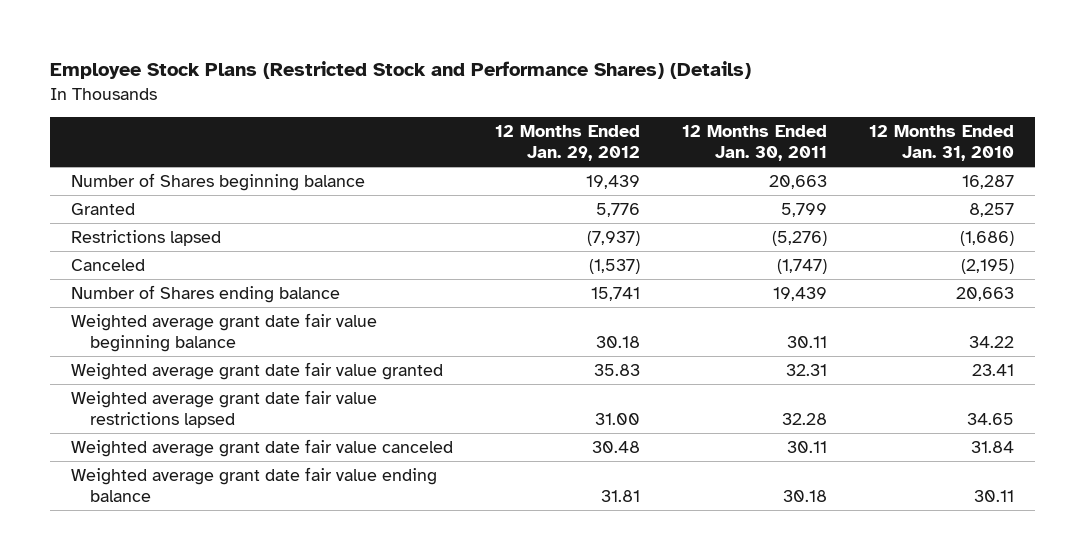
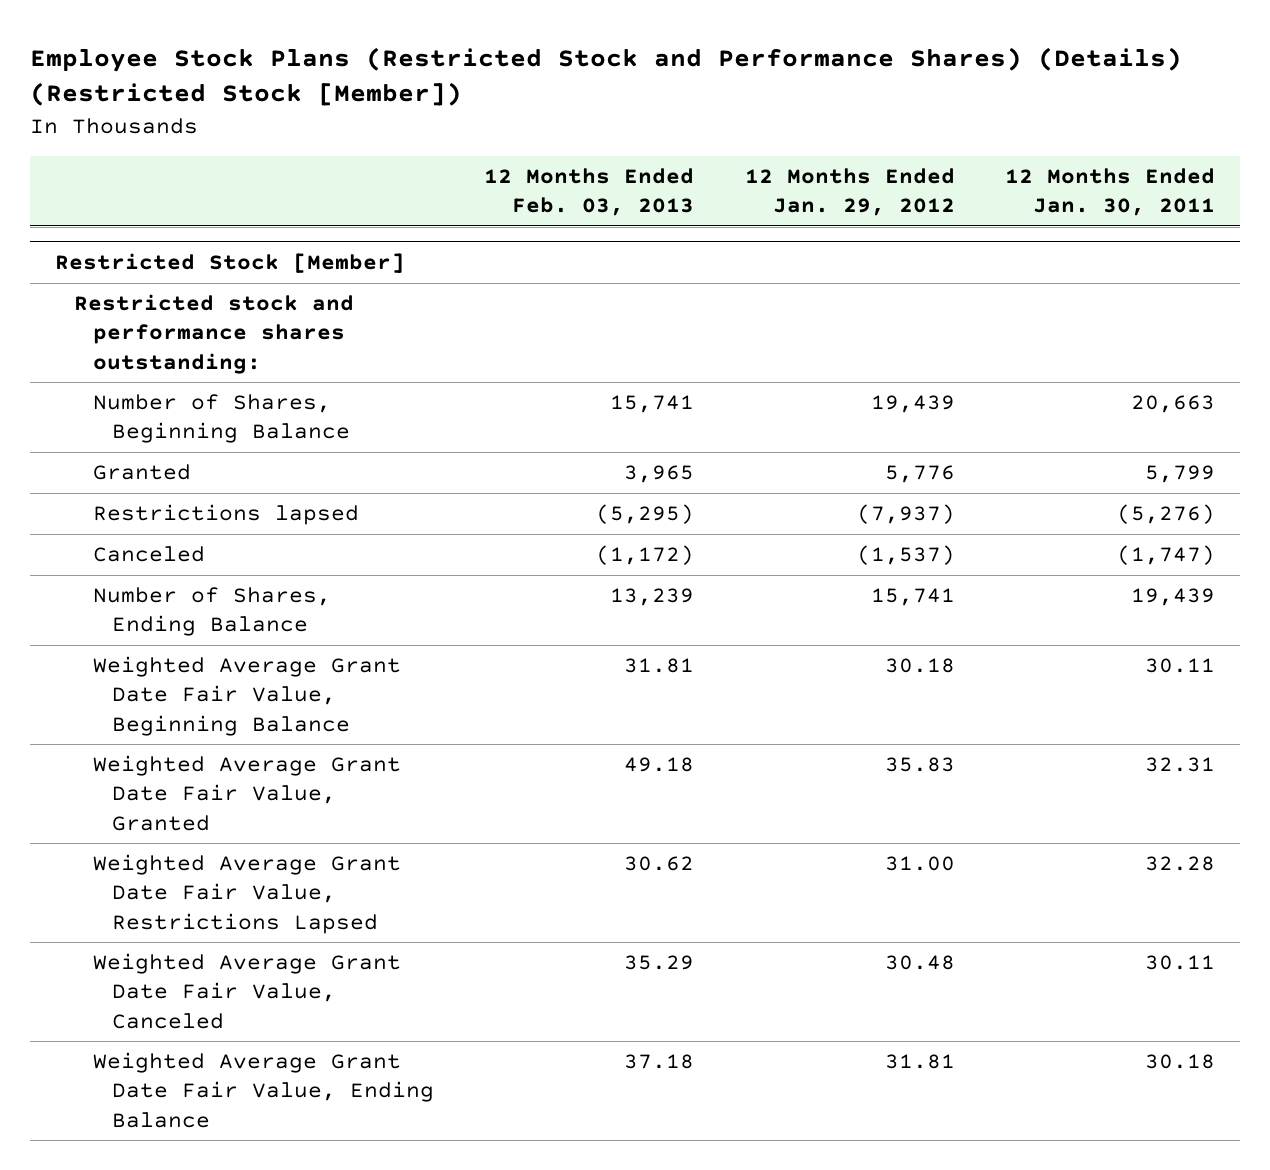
[49,61,751,80] Employee Stock Plans (Restricted Stock and Performance Shares) (Details) -> [29,46,1182,107] Employee Stock Plans (Restricted Stock and Performance Shares) (Details) (Restricted Stock [Member])
[868,125,1014,161] 12 Months Ended Jan. 31, 2010 -> none
none -> [484,167,695,217] 12 Months Ended Feb. 03, 2013
none -> [55,252,406,273] Restricted Stock [Member]
none -> [73,294,354,374] Restricted stock and performance shares outstanding:
[70,173,365,192] Number of Shares beginning balance -> [92,394,350,444] Number of Shares, Beginning Balance
[70,285,340,304] Number of Shares ending balance -> [92,587,331,637] Number of Shares, Ending Balance
[70,313,377,352] Weighted average grant date fair value beginning balance -> [92,656,401,736] Weighted Average Grant Date Fair Value, Beginning Balance
[70,362,443,381] Weighted average grant date fair value granted -> [92,755,401,831] Weighted Average Grant Date Fair Value, Granted
[70,390,377,428] Weighted average grant date fair value restrictions lapsed -> [92,854,401,934] Weighted Average Grant Date Fair Value, Restrictions Lapsed
[70,439,453,458] Weighted average grant date fair value canceled -> [92,953,401,1029] Weighted Average Grant Date Fair Value, Canceled
[70,467,437,502] Weighted average grant date fair value ending balance -> [92,1052,434,1128] Weighted Average Grant Date Fair Value, Ending Balance

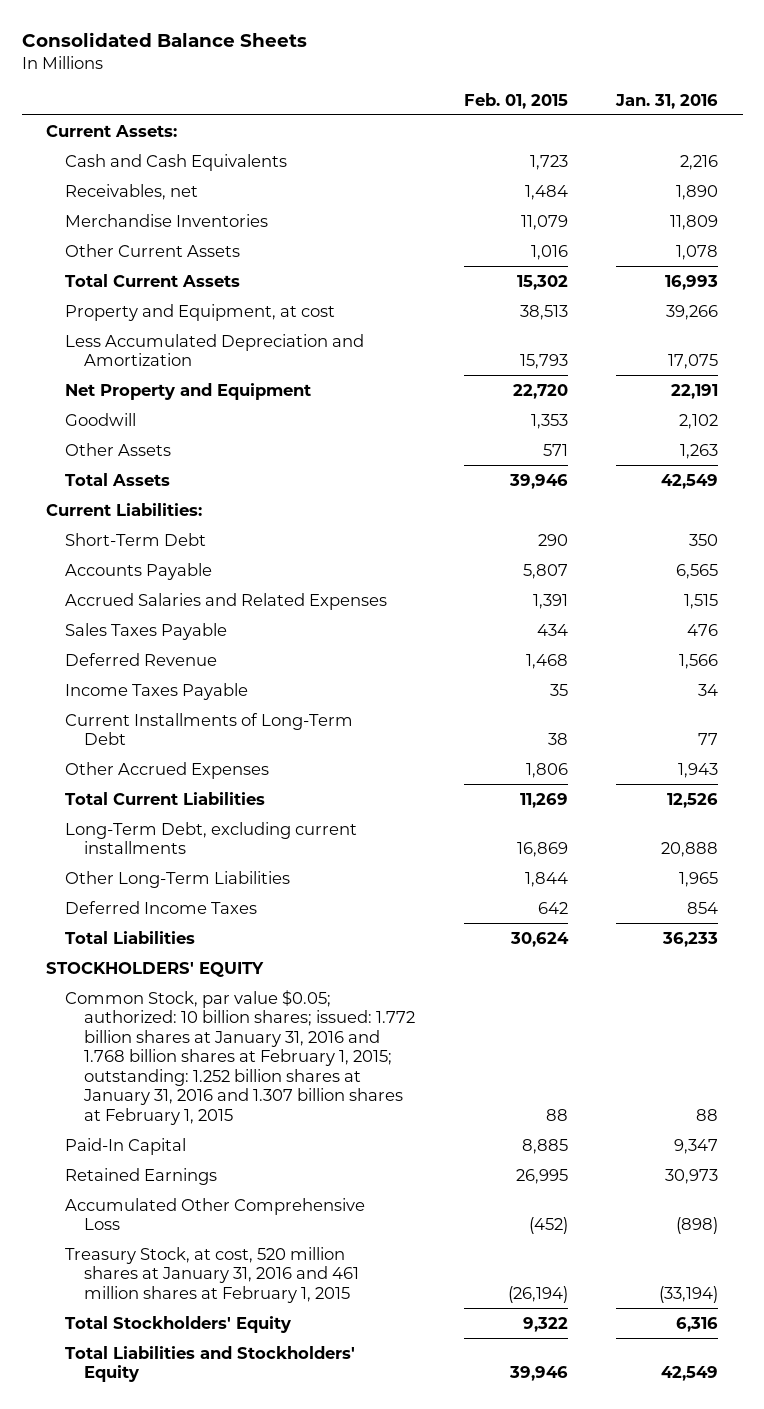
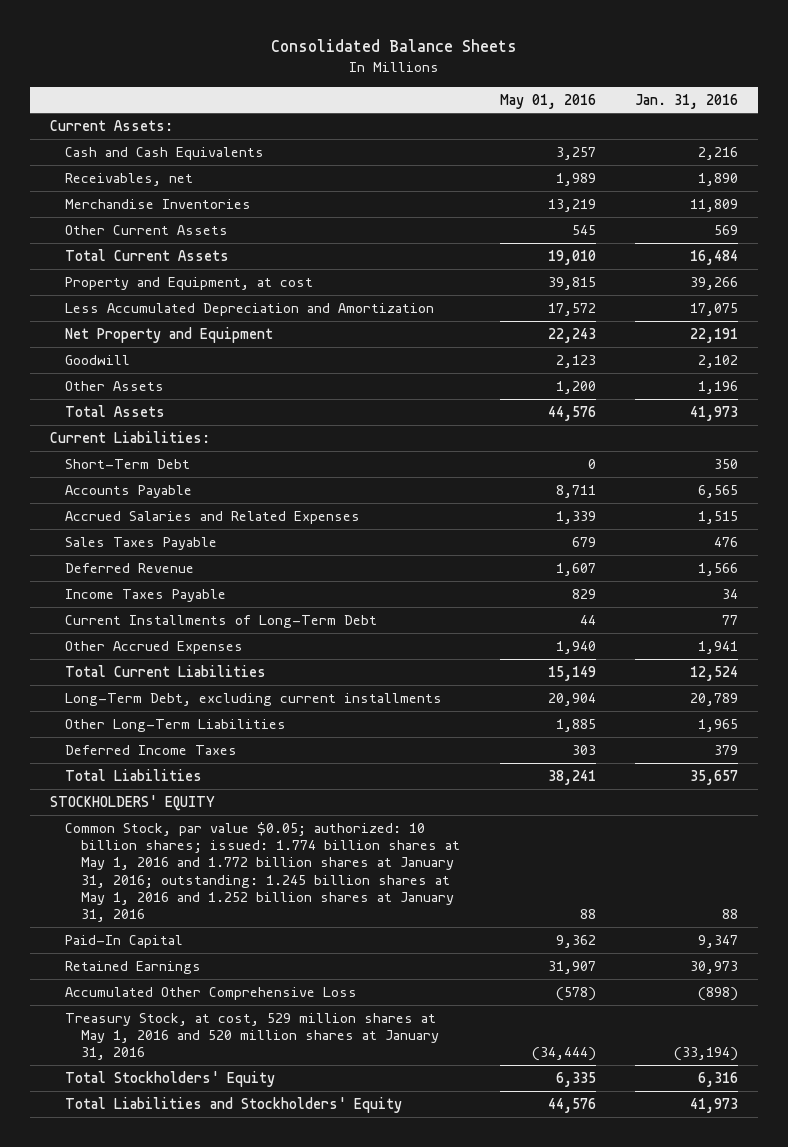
[463,92,568,109] Feb. 01, 2015 -> none
none -> [499,93,596,109] May 01, 2016
[676,244,719,260] 1,078 -> [714,224,739,235] 569
[665,274,719,290] 16,993 -> [690,249,739,265] 16,484
[680,443,719,459] 1,263 -> [698,380,739,394] 1,196
[661,473,719,489] 42,549 -> [690,405,739,421] 41,973
[678,762,719,778] 1,943 -> [698,640,739,654] 1,941
[667,792,719,808] 12,526 -> [690,665,739,681] 12,524
[661,842,719,858] 20,888 -> [690,692,739,706] 20,789
[687,901,719,914] 854 -> [714,744,739,755] 379
[662,931,719,947] 36,233 -> [690,769,739,785] 35,657
[65,989,416,1125] Common Stock, par value $0.05; authorized: 10 billion shares; issued: 1.772 billion shares at January 31, 2016 and 1.768 billion shares at February 1, 2015; outstanding: 1.252 billion shares at January 31, 2016 and 1.307 billion shares at February 1, 2015 -> [65,821,461,923] Common Stock, par value $0.05; authorized: 10 billion shares; issued: 1.774 billion shares at May 1, 2016 and 1.772 billion shares at January 31, 2016; outstanding: 1.245 billion shares at May 1, 2016 and 1.252 billion shares at January 31, 2016
[65,1246,360,1303] Treasury Stock, at cost, 520 million shares at January 31, 2016 and 461 million shares at February 1, 2015 -> [65,1012,440,1061] Treasury Stock, at cost, 529 million shares at May 1, 2016 and 520 million shares at January 31, 2016
[661,1366,719,1382] 42,549 -> [690,1097,739,1113] 41,973

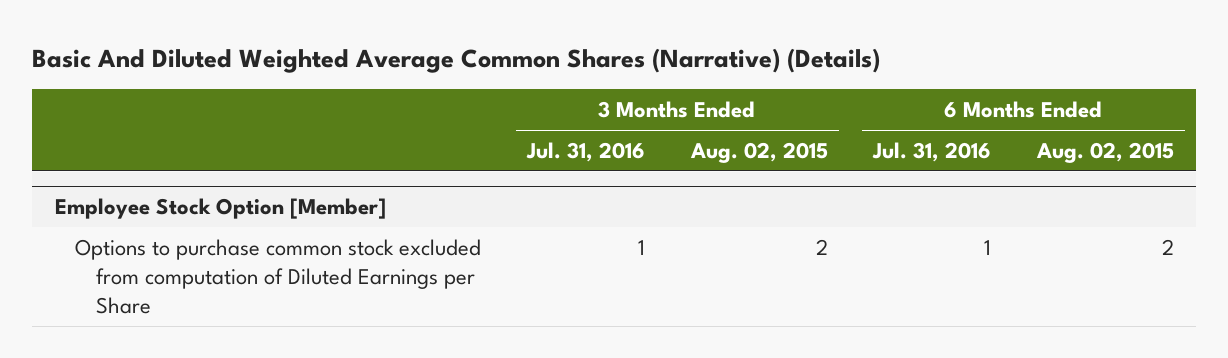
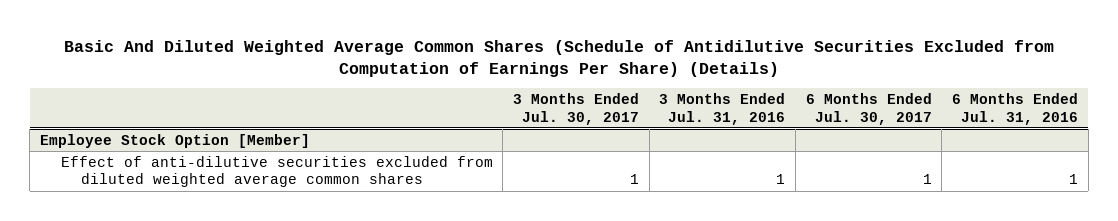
[31,47,880,73] Basic And Diluted Weighted Average Common Shares (Narrative) (Details) -> [63,39,1054,78] Basic And Diluted Weighted Average Common Shares (Schedule of Antidilutive Securities Excluded from Computation of Earnings Per Share) (Details)
[689,141,828,163] Aug. 02, 2015 -> none
[1035,141,1174,163] Aug. 02, 2015 -> none
none -> [512,93,639,125] 3 Months Ended Jul. 30, 2017
none -> [805,93,932,125] 6 Months Ended Jul. 30, 2017
[75,238,482,314] Options to purchase common stock excluded from computation of Diluted Earnings per Share -> [60,155,493,188] Effect of anti-dilutive securities excluded from diluted weighted average common shares

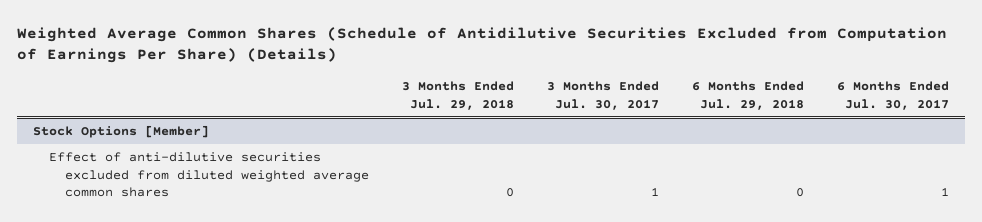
[63,39,1054,78] Basic And Diluted Weighted Average Common Shares (Schedule of Antidilutive Securities Excluded from Computation of Earnings Per Share) (Details) -> [16,26,947,64] Weighted Average Common Shares (Schedule of Antidilutive Securities Excluded from Computation of Earnings Per Share) (Details)
[659,93,786,125] 3 Months Ended Jul. 31, 2016 -> none
[951,93,1078,125] 6 Months Ended Jul. 31, 2016 -> none
none -> [402,81,515,110] 3 Months Ended Jul. 29, 2018
none -> [691,81,804,110] 6 Months Ended Jul. 29, 2018
[39,133,310,148] Employee Stock Option [Member] -> [33,125,210,139] Stock Options [Member]

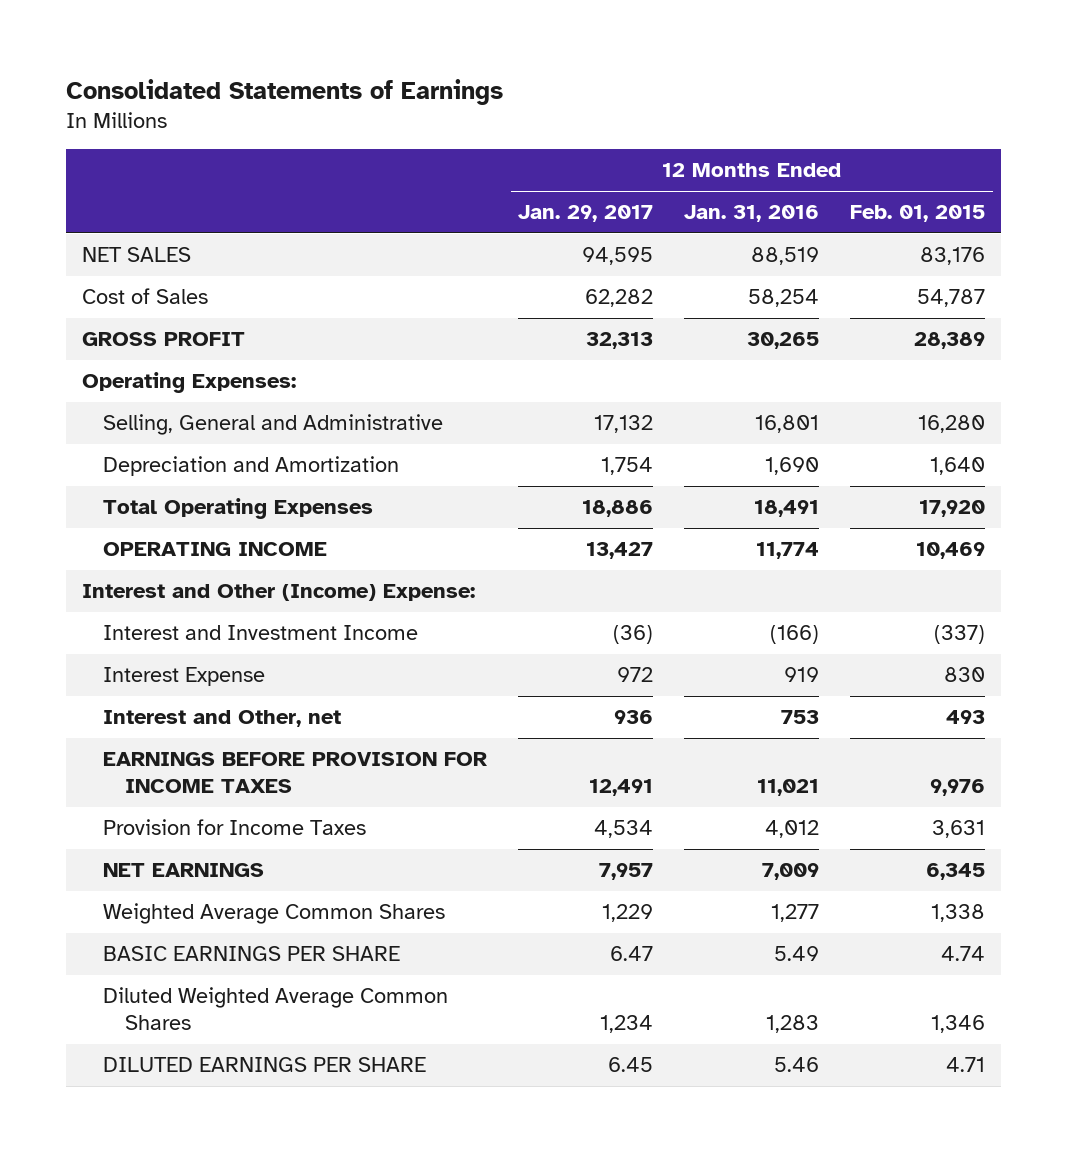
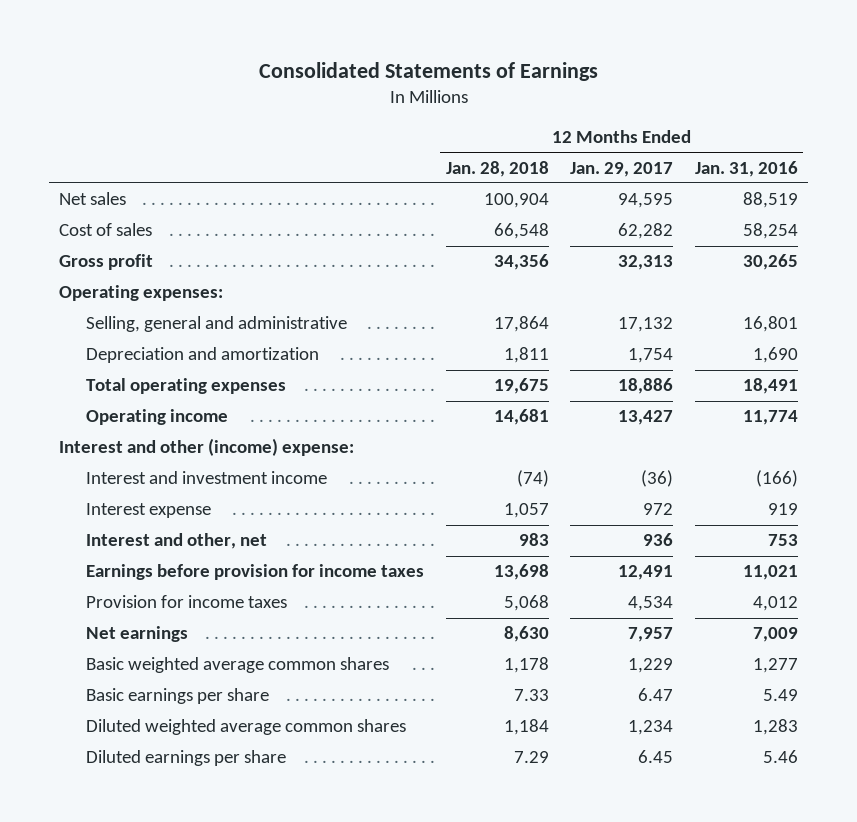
[850,205,986,223] Feb. 01, 2015 -> none
none -> [445,160,549,177] Jan. 28, 2018
[81,247,191,263] NET SALES -> [59,192,127,206] Net sales
[81,288,208,305] Cost of Sales -> [59,223,153,237] Cost of sales
[81,332,245,347] GROSS PROFIT -> [59,254,154,271] Gross profit
[81,372,296,394] Operating Expenses: -> [59,285,224,302] Operating expenses:
[103,414,444,436] Selling, General and Administrative -> [86,316,348,333] Selling, general and administrative
[103,456,400,477] Depreciation and Amortization -> [86,347,320,364] Depreciation and amortization
[103,498,374,520] Total Operating Expenses -> [86,378,287,395] Total operating expenses
[103,542,328,557] OPERATING INCOME -> [86,409,229,426] Operating income
[81,584,475,602] Interest and Other (Income) Expense: -> [59,438,355,457] Interest and other (income) expense:
[103,625,419,641] Interest and Investment Income -> [86,471,328,485] Interest and investment income
[103,667,266,687] Interest Expense -> [86,503,212,519] Interest expense
[103,710,342,728] Interest and Other, net -> [86,533,268,550] Interest and other, net
[103,752,489,793] EARNINGS BEFORE PROVISION FOR INCOME TAXES -> [86,564,425,581] Earnings before provision for income taxes
[103,819,367,836] Provision for Income Taxes -> [86,595,288,609] Provision for income taxes
[103,863,265,878] NET EARNINGS -> [86,626,189,643] Net earnings
[103,903,446,925] Weighted Average Common Shares -> [86,657,390,674] Basic weighted average common shares
[103,946,401,962] BASIC EARNINGS PER SHARE -> [86,688,270,705] Basic earnings per share
[103,987,449,1030] Diluted Weighted Average Common Shares -> [86,719,407,736] Diluted weighted average common shares
[103,1057,427,1073] DILUTED EARNINGS PER SHARE -> [86,750,287,767] Diluted earnings per share

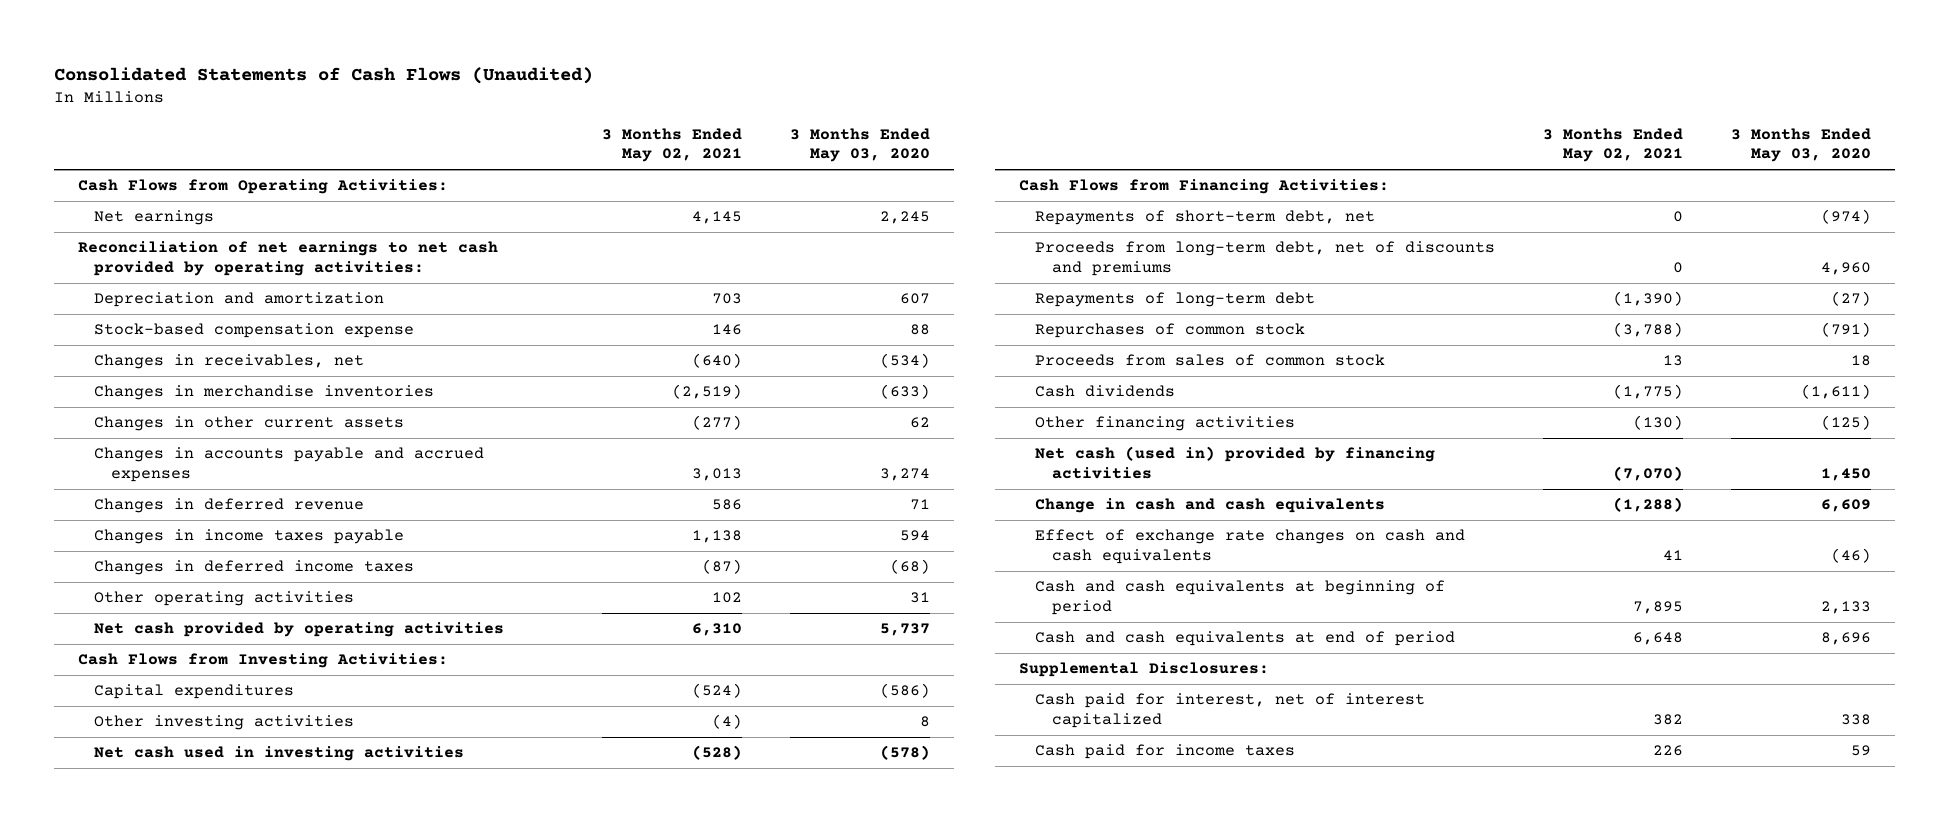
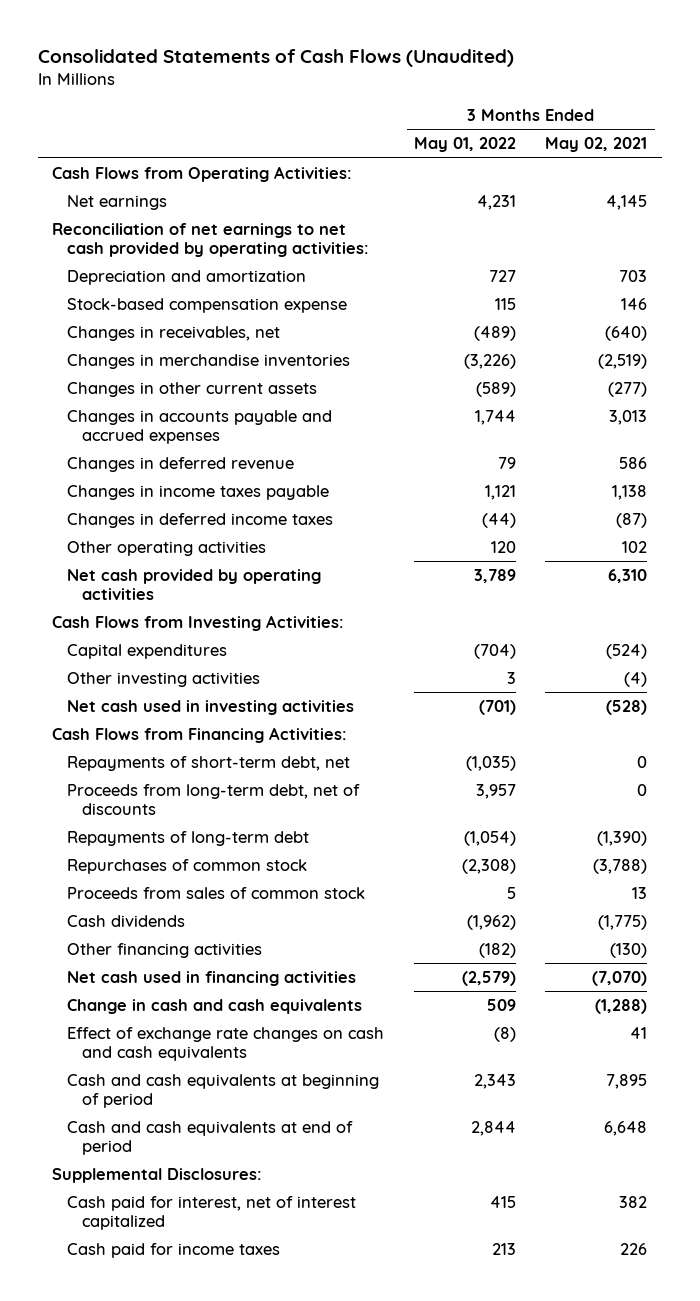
[790,127,931,163] 3 Months Ended May 03, 2020 -> none
none -> [413,137,516,153] May 01, 2022
[1035,241,1496,277] Proceeds from long-term debt, net of discounts and premiums -> [67,783,361,816] Proceeds from long-term debt, net of discounts
[1035,446,1436,480] Net cash (used in) provided by financing activities -> [67,970,357,986] Net cash used in financing activities

